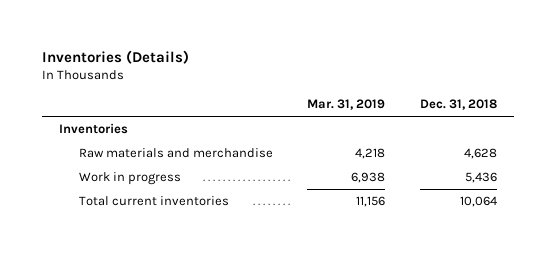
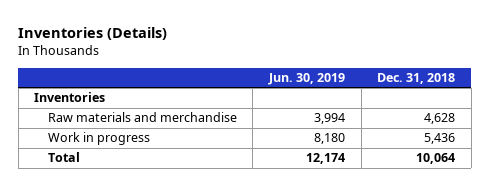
[307,99,386,111] Mar. 31, 2019 -> none
none -> [267,73,345,86] Jun. 30, 2019
[78,196,229,207] Total current inventories -> [47,152,80,163] Total

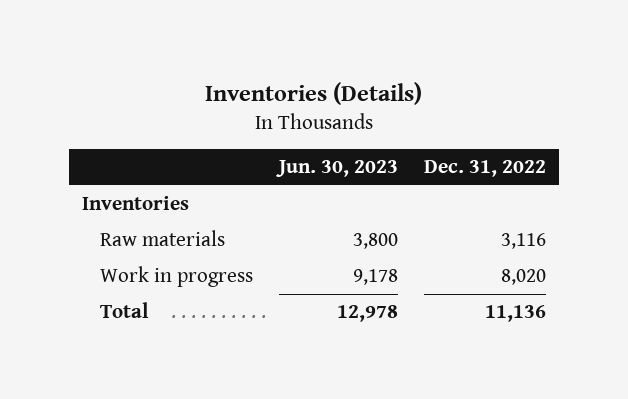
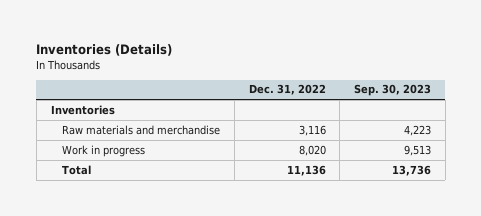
[275,160,398,178] Jun. 30, 2023 -> none
none -> [353,84,431,97] Sep. 30, 2023
[99,230,225,247] Raw materials -> [62,124,221,135] Raw materials and merchandise

